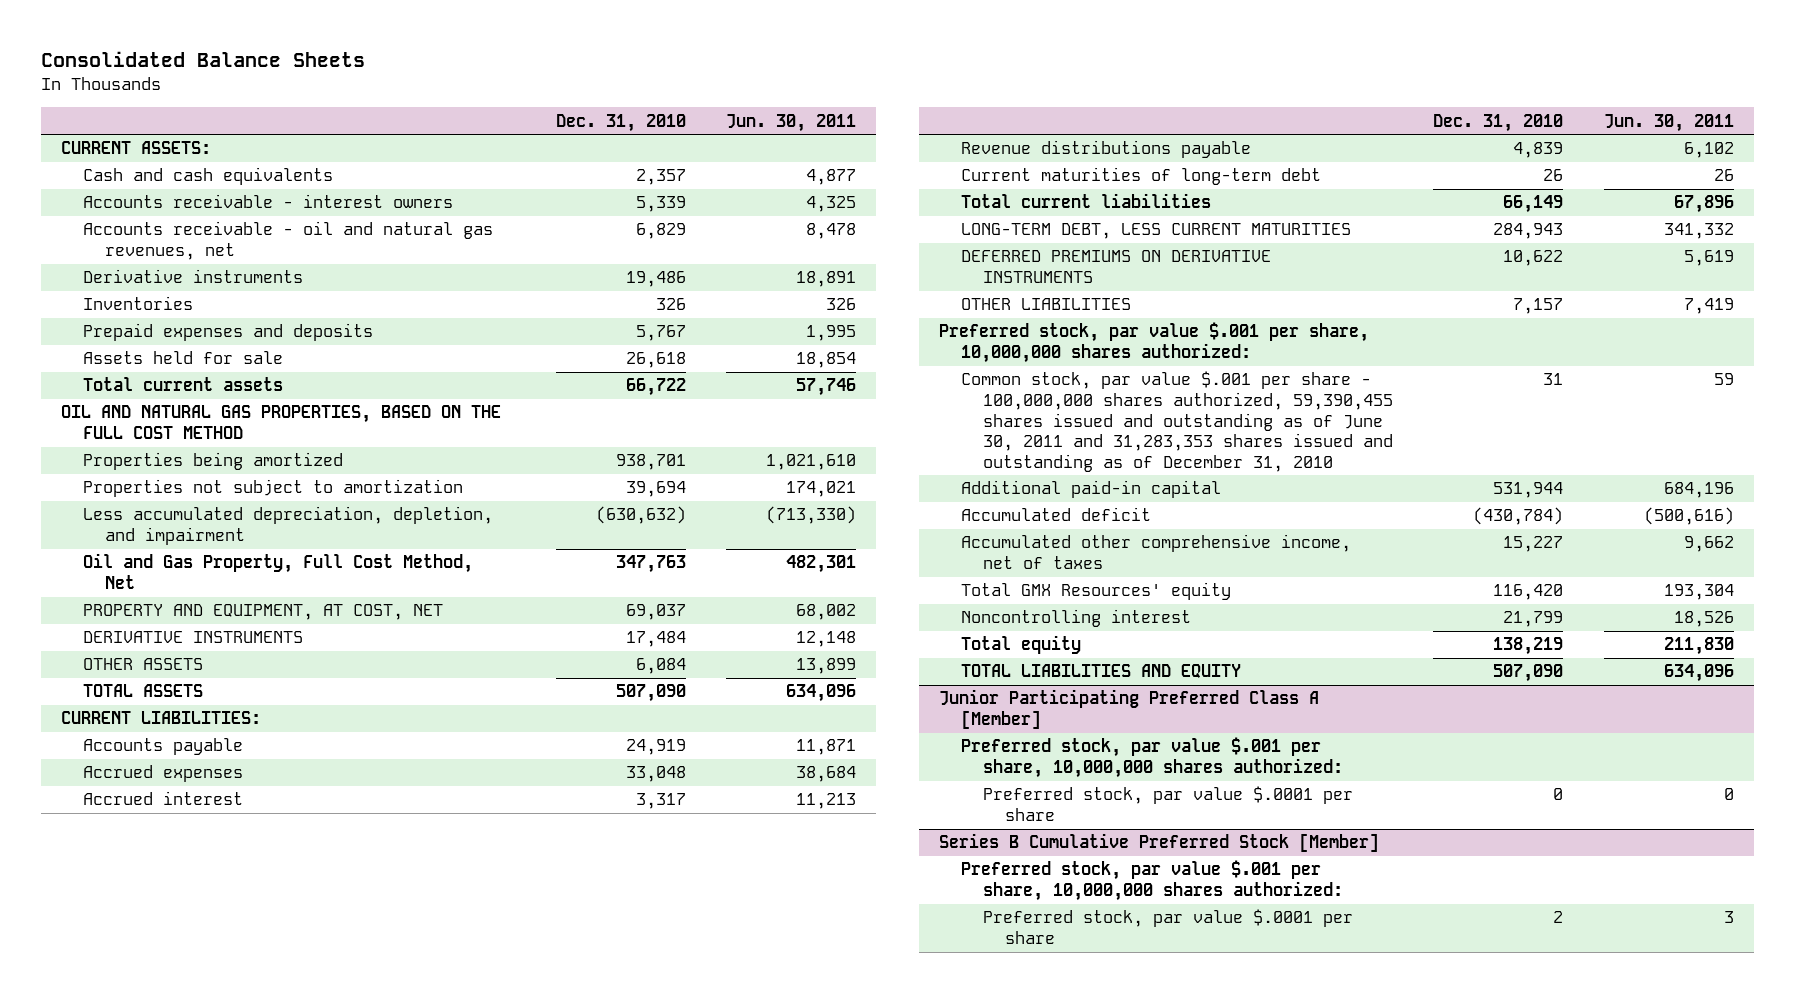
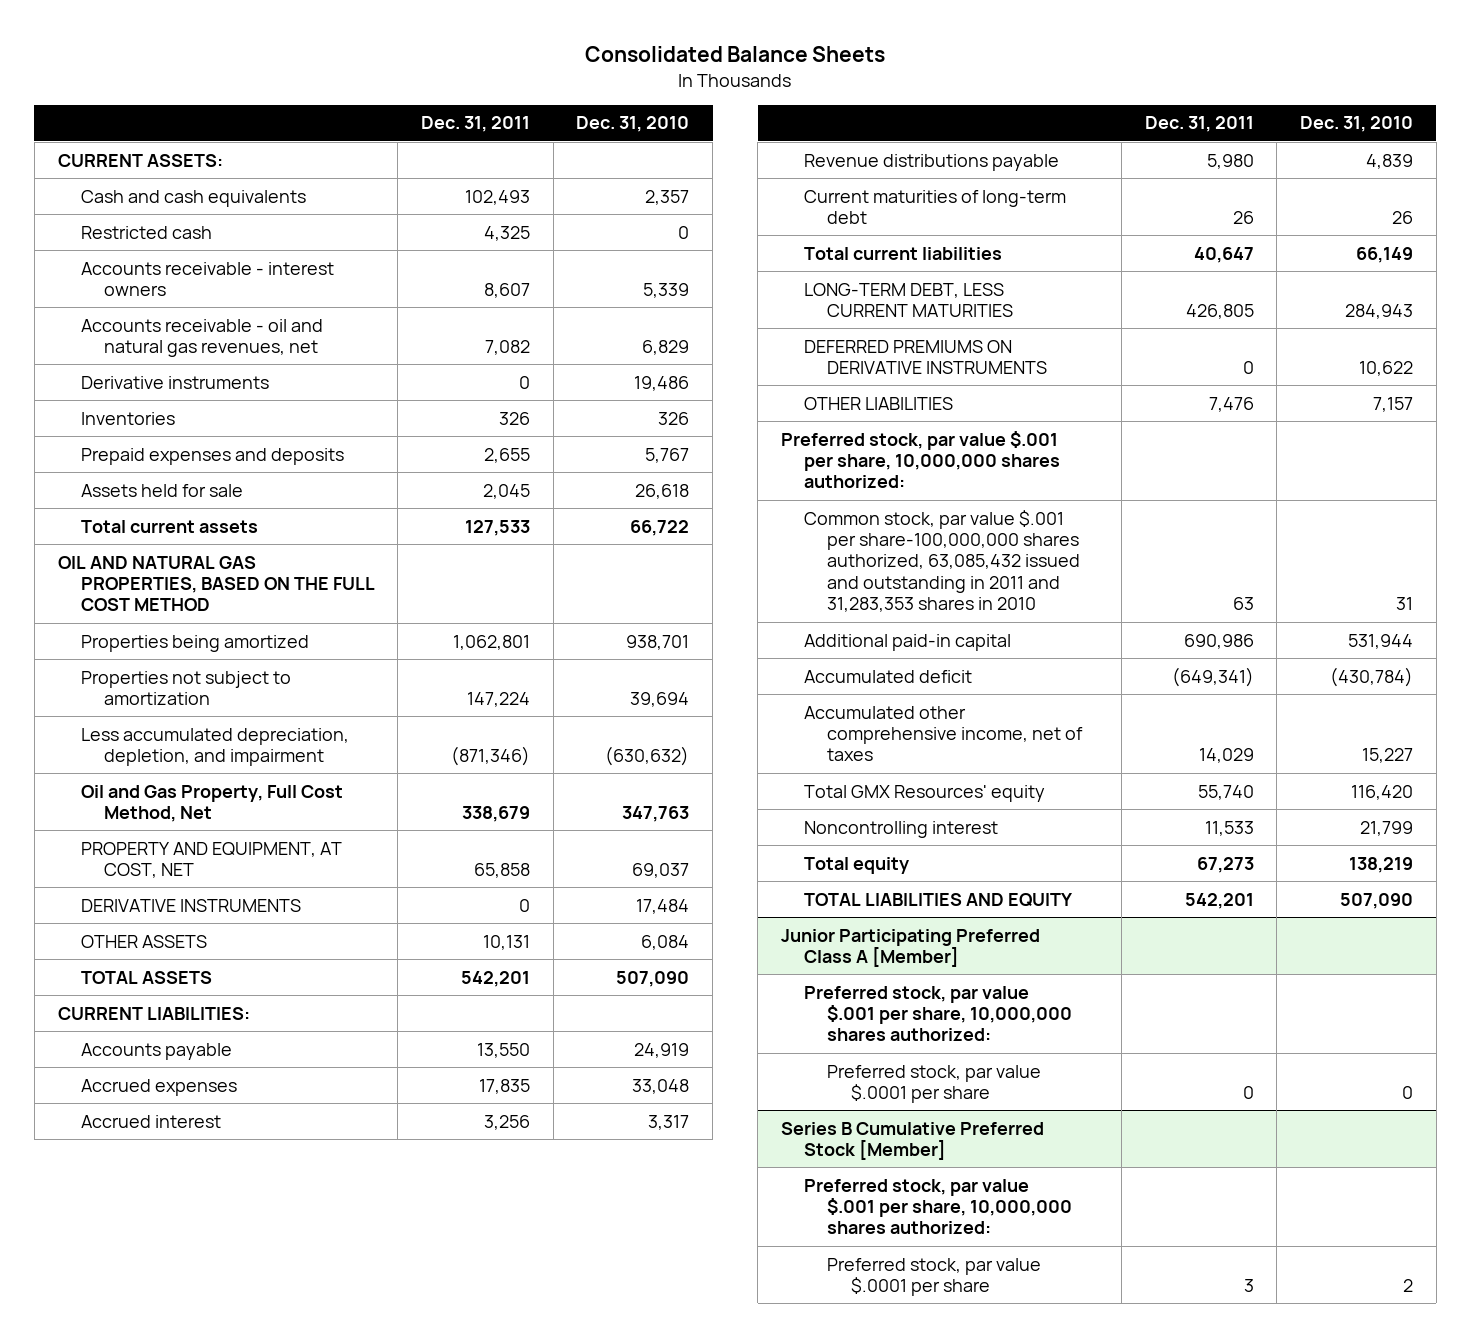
[726,113,857,132] Jun. 30, 2011 -> none
none -> [421,116,531,133] Dec. 31, 2011
none -> [80,225,212,239] Restricted cash
[960,371,1394,472] Common stock, par value $.001 per share - 100,000,000 shares authorized, 59,390,455 shares issued and outstanding as of June 30, 2011 and 31,283,353 shares issued and outstanding as of December 31, 2010 -> [804,509,1081,613] Common stock, par value $.001 per share-100,000,000 shares authorized, 63,085,432 issued and outstanding in 2011 and 31,283,353 shares in 2010

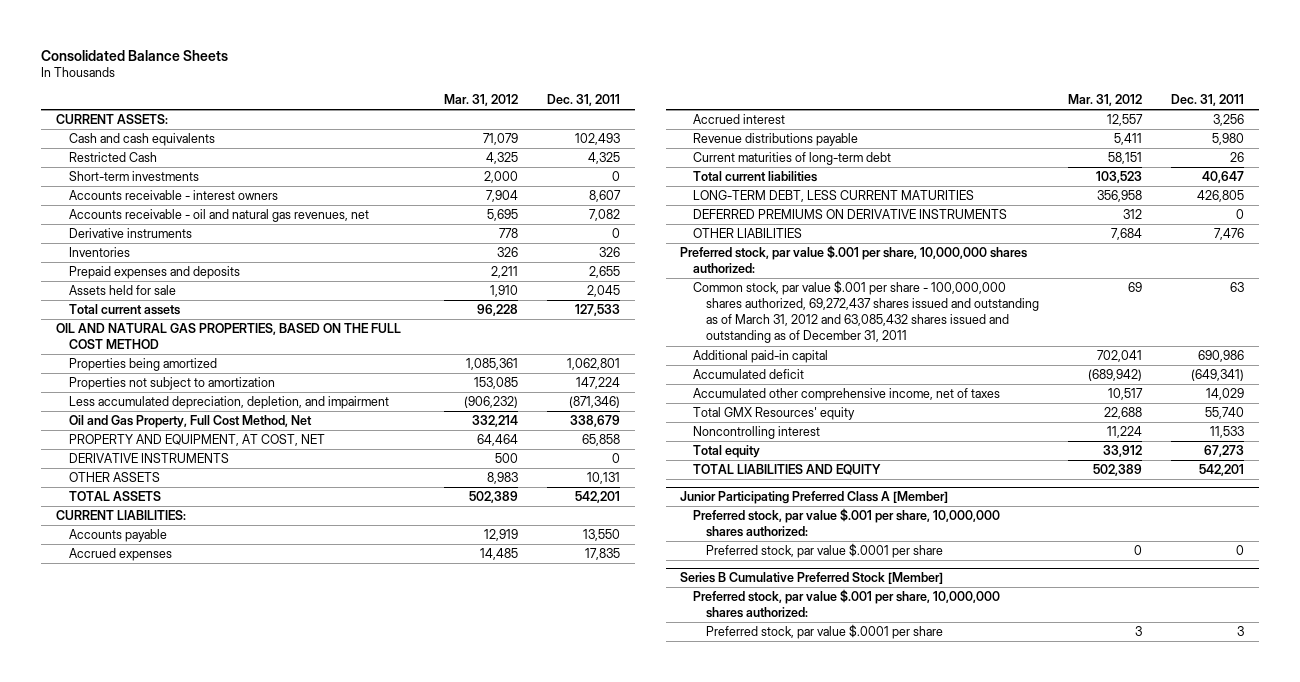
[576,116,690,133] Dec. 31, 2010 -> none
none -> [443,94,518,107] Mar. 31, 2012
[80,225,212,239] Restricted cash -> [68,152,157,163] Restricted Cash
none -> [68,171,199,182] Short-term investments
[804,509,1081,613] Common stock, par value $.001 per share-100,000,000 shares authorized, 63,085,432 issued and outstanding in 2011 and 31,283,353 shares in 2010 -> [693,280,1040,344] Common stock, par value $.001 per share - 100,000,000 shares authorized, 69,272,437 shares issued and outstanding as of March 31, 2012 and 63,085,432 shares issued and outstanding as of December 31, 2011

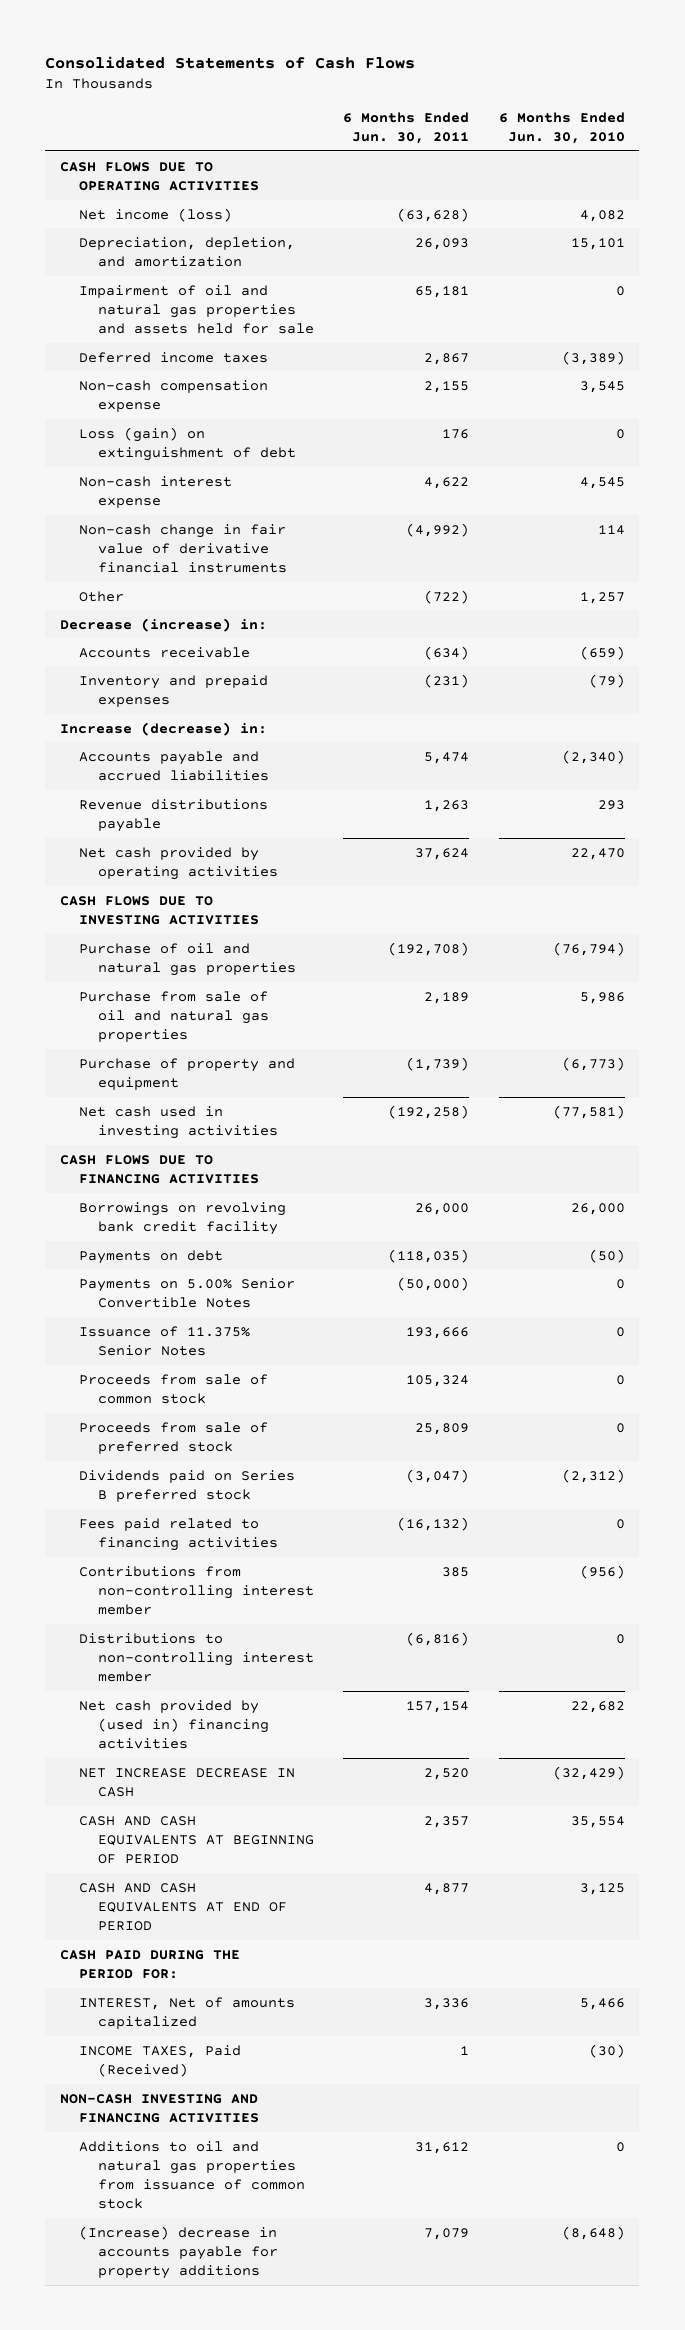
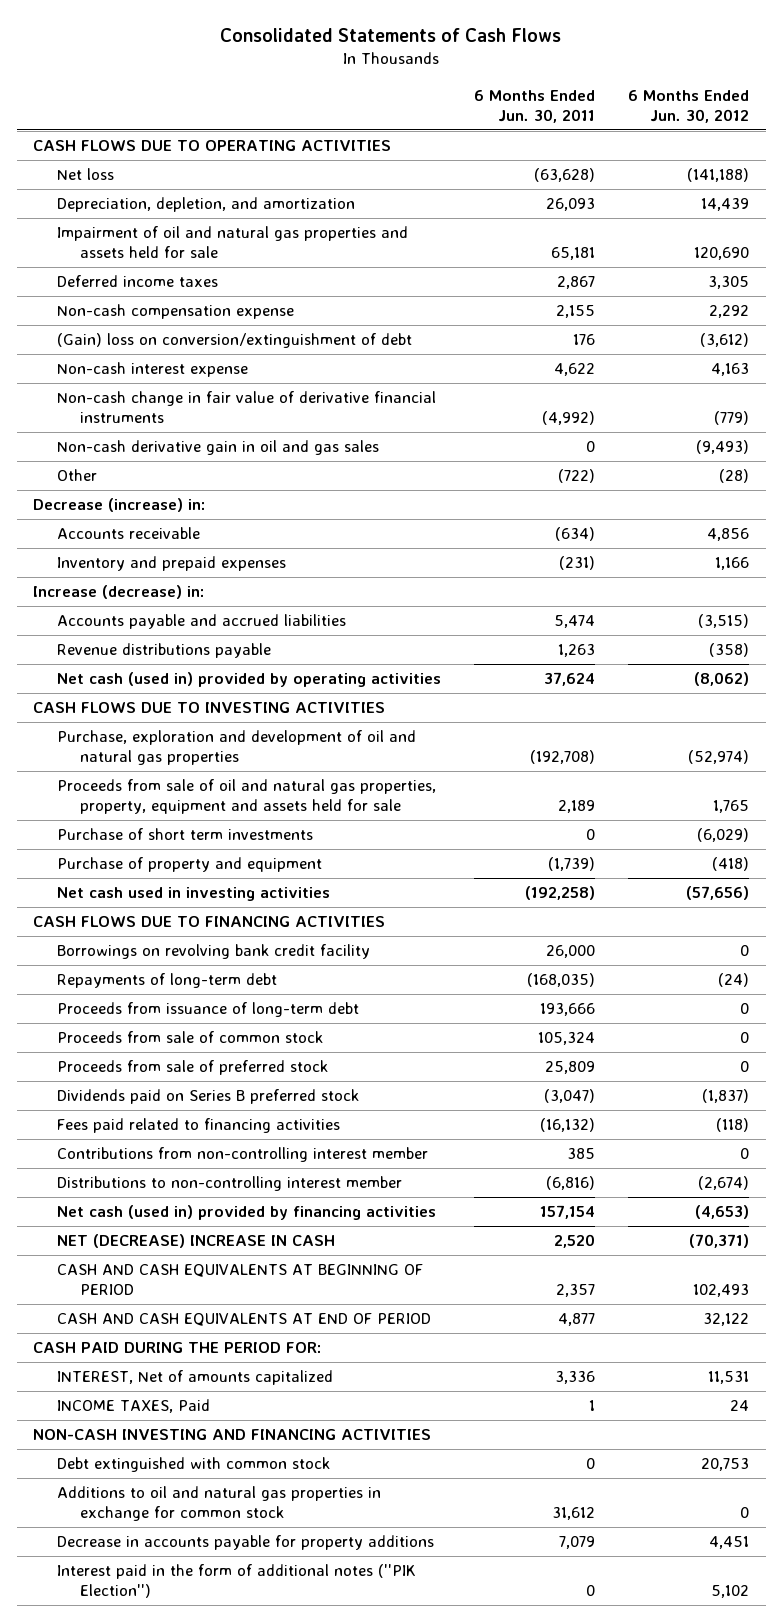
[498,111,625,145] 6 Months Ended Jun. 30, 2010 -> none
none -> [628,89,750,124] 6 Months Ended Jun. 30, 2012
[79,207,233,222] Net income (loss) -> [56,167,114,180] Net loss
[79,426,296,461] Loss (gain) on extinguishment of debt -> [56,332,412,348] (Gain) loss on conversion/extinguishment of debt
none -> [56,439,379,455] Non-cash derivative gain in oil and gas sales
[79,846,278,880] Net cash provided by operating activities -> [56,671,441,687] Net cash (used in) provided by operating activities
[79,942,296,976] Purchase of oil and natural gas properties -> [56,729,416,766] Purchase, exploration and development of oil and natural gas properties
[79,990,269,1042] Purchase from sale of oil and natural gas properties -> [56,778,436,815] Proceeds from sale of oil and natural gas properties, property, equipment and assets held for sale
none -> [56,827,313,840] Purchase of short term investments
[79,1249,224,1264] Payments on debt -> none
[79,1277,296,1308] Payments on 5.00% Senior Convertible Notes -> none
none -> [56,972,277,988] Repayments of long-term debt
[79,1325,251,1356] Issuance of 11.375% Senior Notes -> [56,1001,359,1017] Proceeds from issuance of long-term debt
[79,1699,269,1749] Net cash provided by (used in) financing activities -> [56,1204,436,1220] Net cash (used in) provided by financing activities
[79,1767,296,1797] NET INCREASE DECREASE IN CASH -> [56,1233,335,1248] NET (DECREASE) INCREASE IN CASH
[79,2044,242,2077] INCOME TAXES, Paid (Received) -> [56,1398,210,1413] INCOME TAXES, Paid
none -> [56,1456,330,1472] Debt extinguished with common stock
[79,2140,305,2210] Additions to oil and natural gas properties from issuance of common stock -> [56,1485,381,1522] Additions to oil and natural gas properties in exchange for common stock
[79,2225,278,2279] (Increase) decrease in accounts payable for property additions -> [56,1534,434,1550] Decrease in accounts payable for property additions
none -> [56,1563,416,1599] Interest paid in the form of additional notes (''PIK Election'')

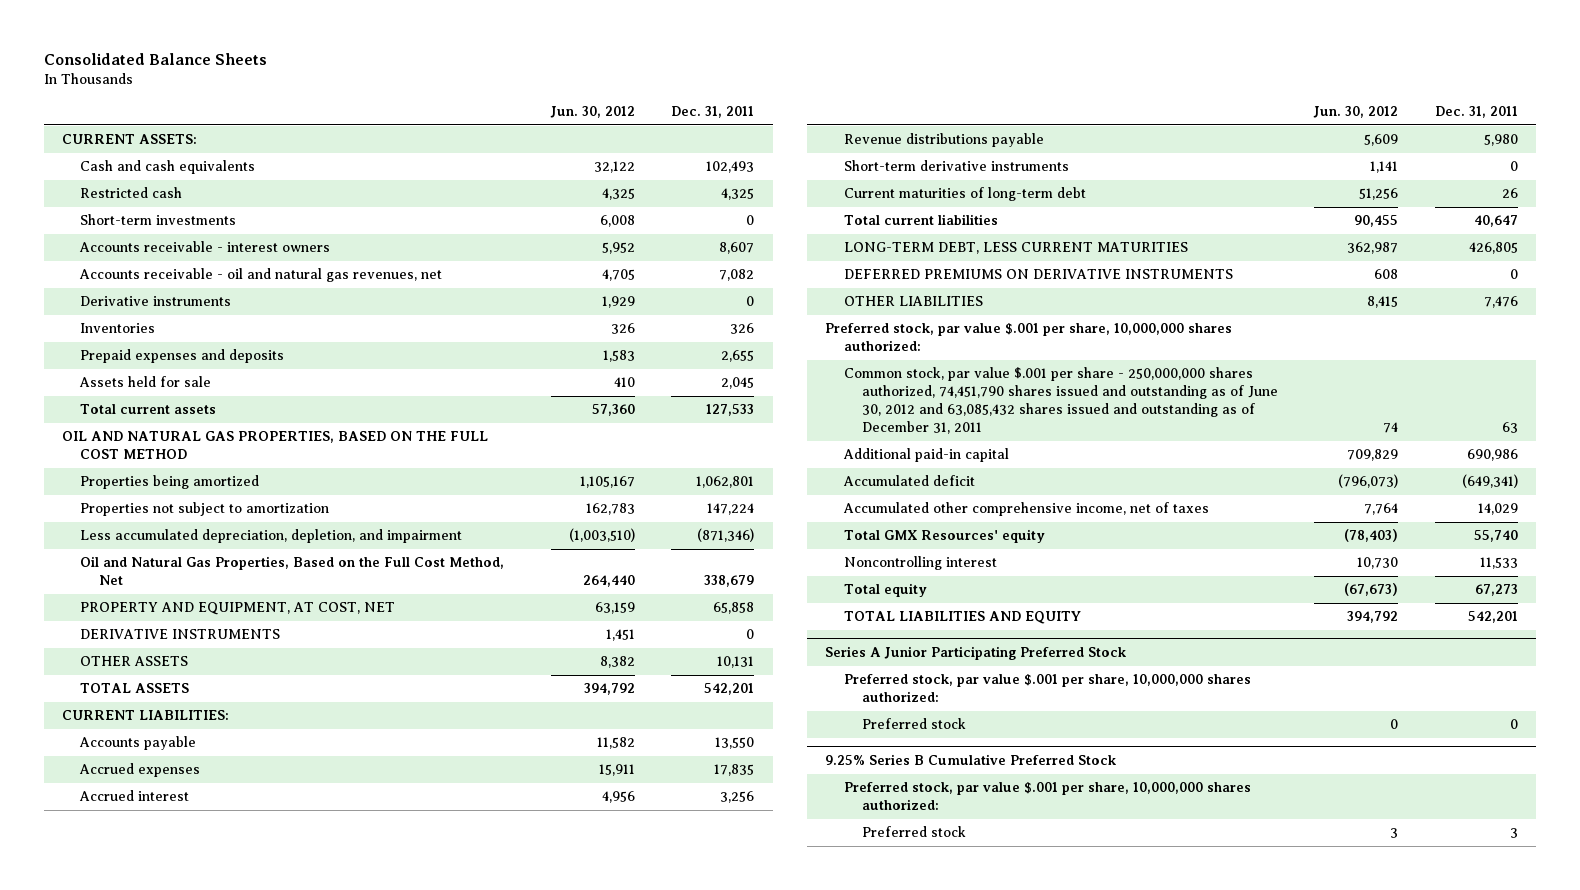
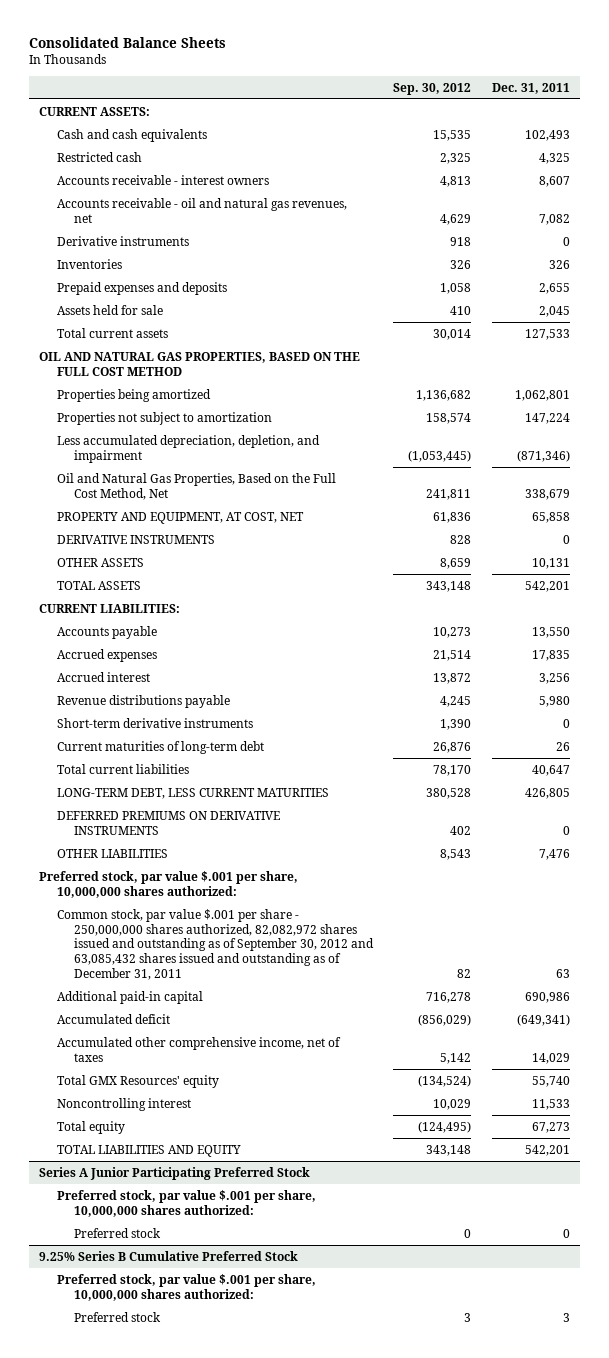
[549,105,635,118] Jun. 30, 2012 -> none
none -> [393,82,472,95] Sep. 30, 2012
[80,214,237,226] Short-term investments -> none
[843,367,1278,434] Common stock, par value $.001 per share - 250,000,000 shares authorized, 74,451,790 shares issued and outstanding as of June 30, 2012 and 63,085,432 shares issued and outstanding as of December 31, 2011 -> [56,908,375,981] Common stock, par value $.001 per share - 250,000,000 shares authorized, 82,082,972 shares issued and outstanding as of September 30, 2012 and 63,085,432 shares issued and outstanding as of December 31, 2011

